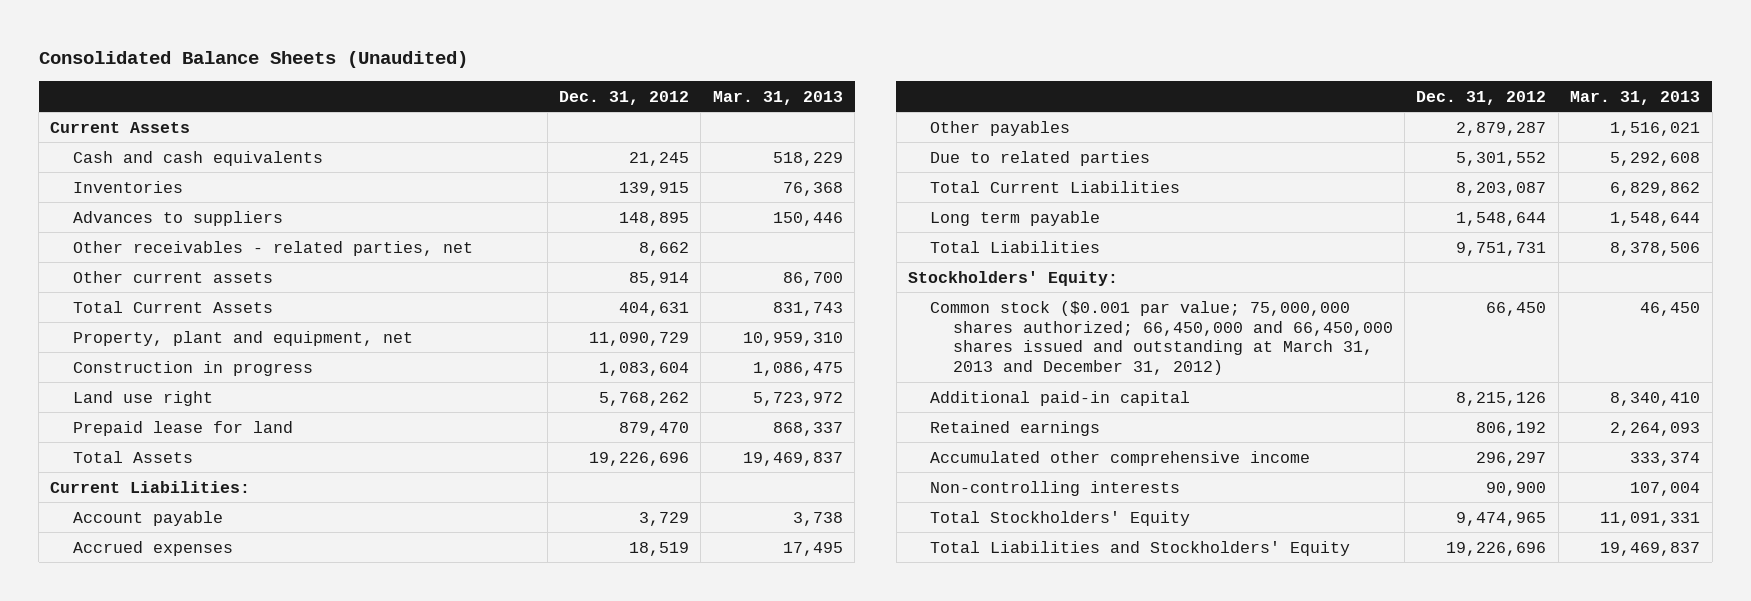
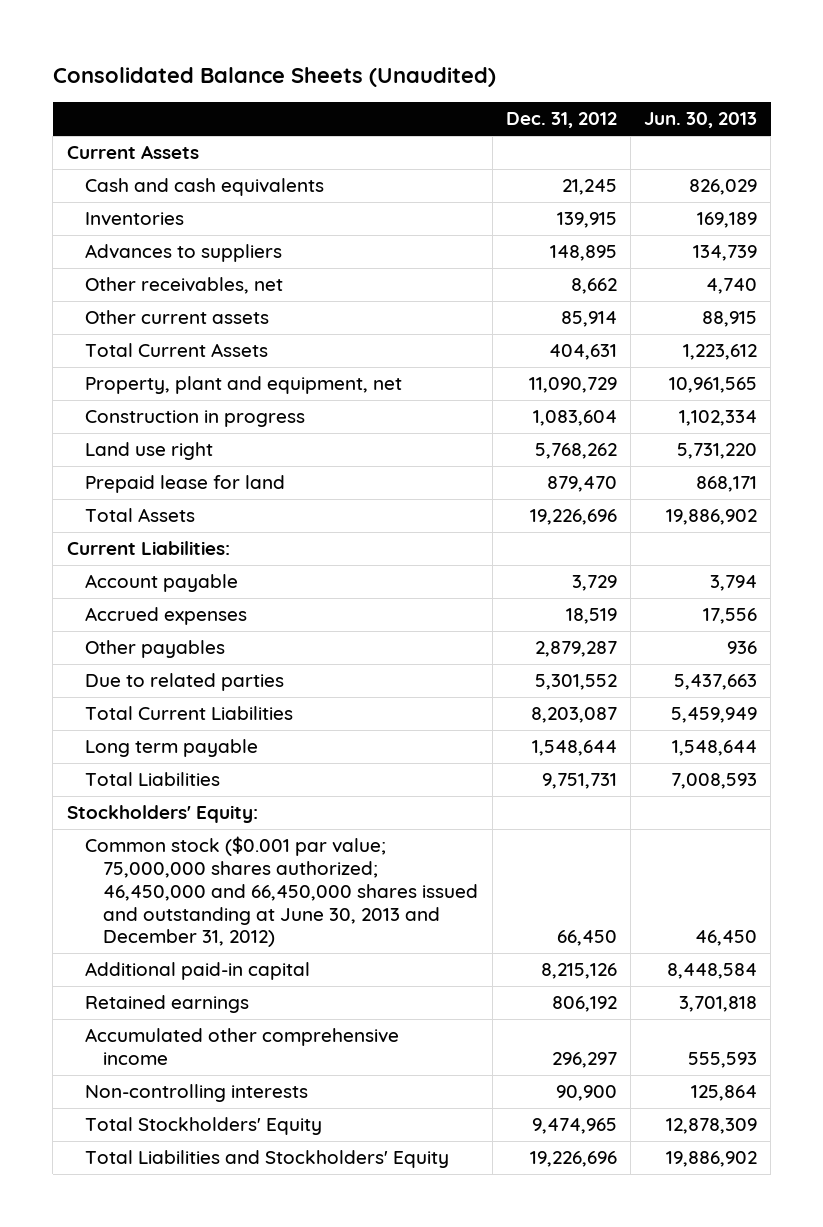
[712,90,843,105] Mar. 31, 2013 -> none
none -> [643,112,757,129] Jun. 30, 2013
[72,240,473,256] Other receivables - related parties, net -> [84,277,283,295] Other receivables, net
[930,300,1393,376] Common stock ($0.001 par value; 75,000,000 shares authorized; 66,450,000 and 66,450,000 shares issued and outstanding at March 31, 2013 and December 31, 2012) -> [84,836,479,948] Common stock ($0.001 par value; 75,000,000 shares authorized; 46,450,000 and 66,450,000 shares issued and outstanding at June 30, 2013 and December 31, 2012)

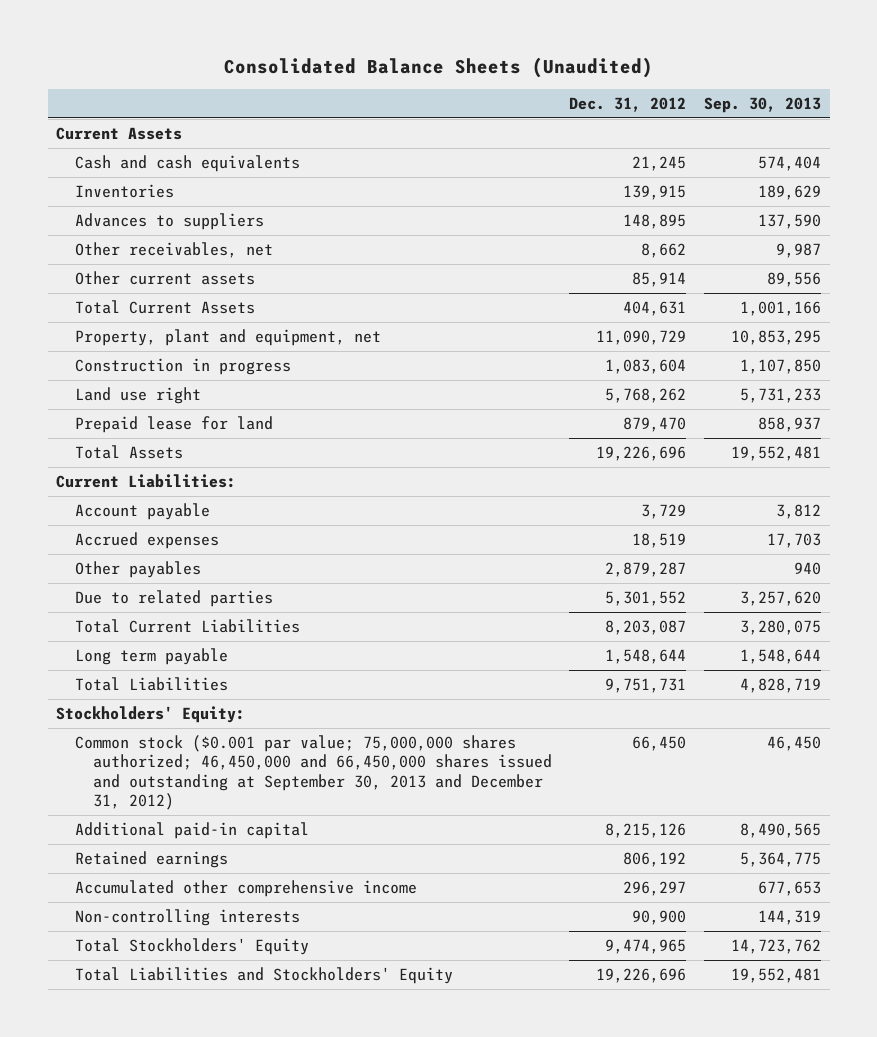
[643,112,757,129] Jun. 30, 2013 -> none
none -> [703,96,821,113] Sep. 30, 2013
[84,836,479,948] Common stock ($0.001 par value; 75,000,000 shares authorized; 46,450,000 and 66,450,000 shares issued and outstanding at June 30, 2013 and December 31, 2012) -> [74,735,553,810] Common stock ($0.001 par value; 75,000,000 shares authorized; 46,450,000 and 66,450,000 shares issued and outstanding at September 30, 2013 and December 31, 2012)

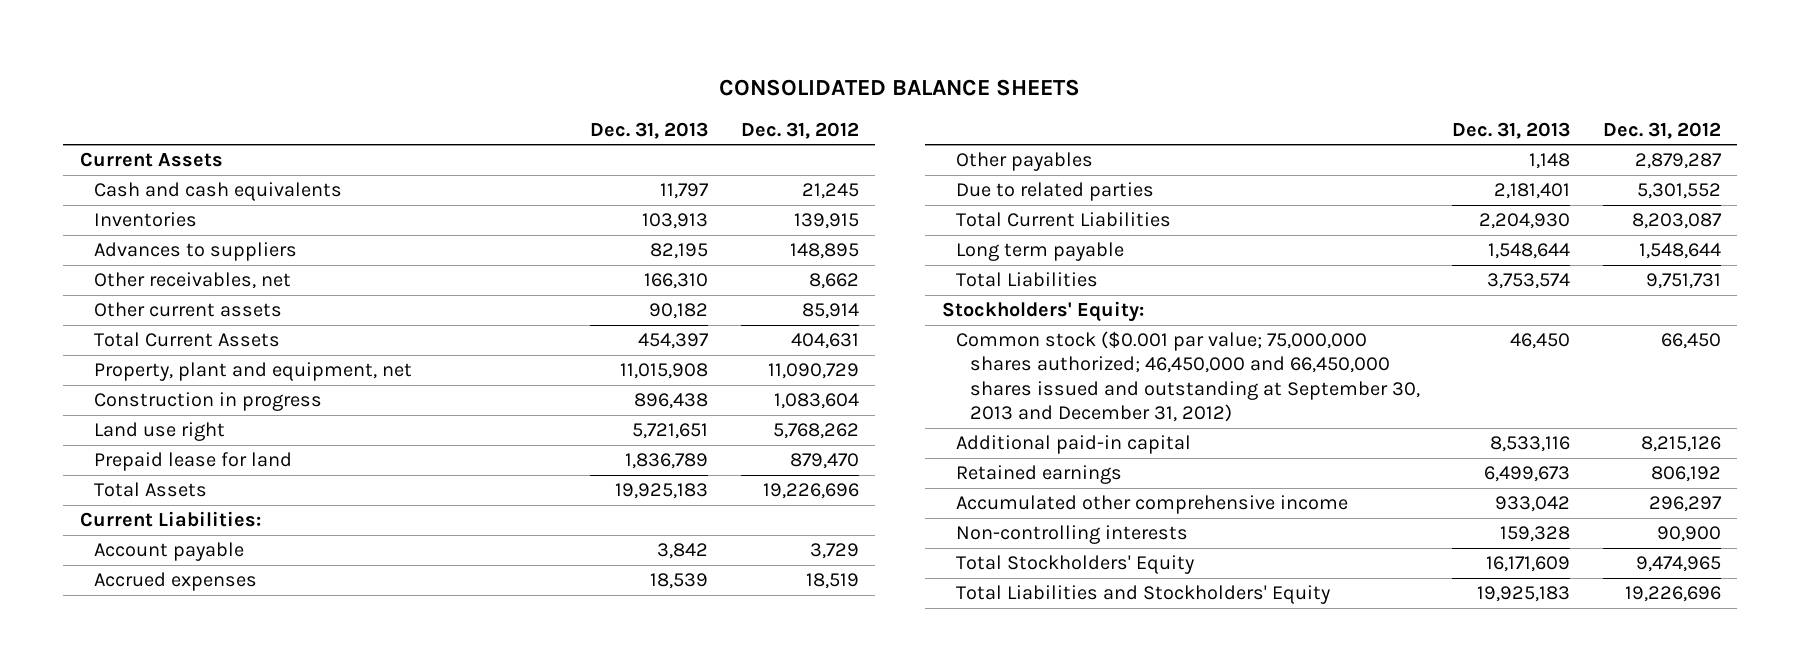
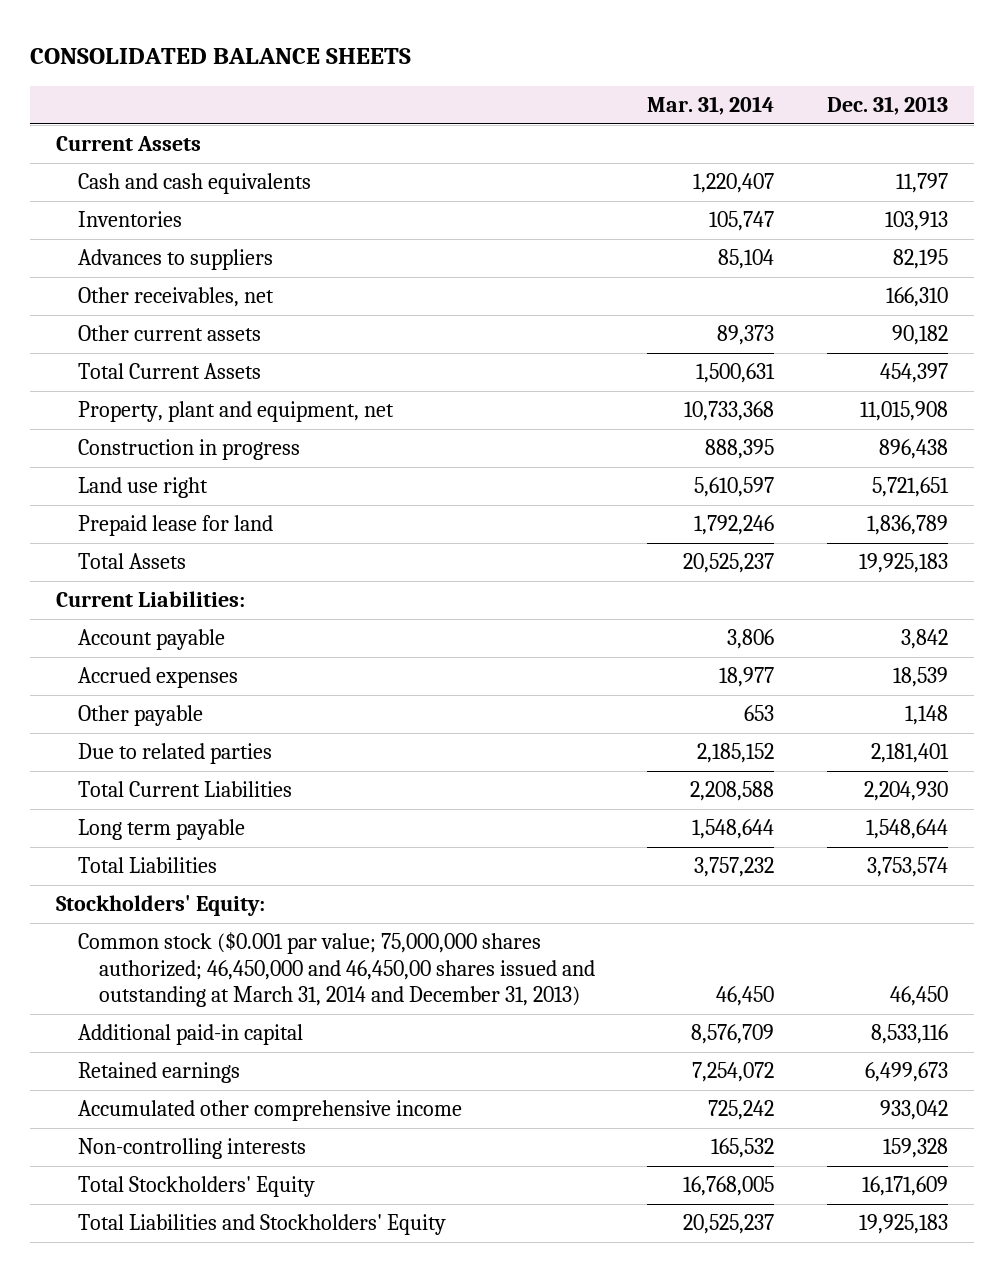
[740,121,859,139] Dec. 31, 2012 -> none
none -> [647,96,775,116] Mar. 31, 2014
[955,152,1093,172] Other payables -> [77,705,203,727] Other payable
[955,331,1420,423] Common stock ($0.001 par value; 75,000,000 shares authorized; 46,450,000 and 66,450,000 shares issued and outstanding at September 30, 2013 and December 31, 2012) -> [77,932,595,1008] Common stock ($0.001 par value; 75,000,000 shares authorized; 46,450,000 and 46,450,00 shares issued and outstanding at March 31, 2014 and December 31, 2013)

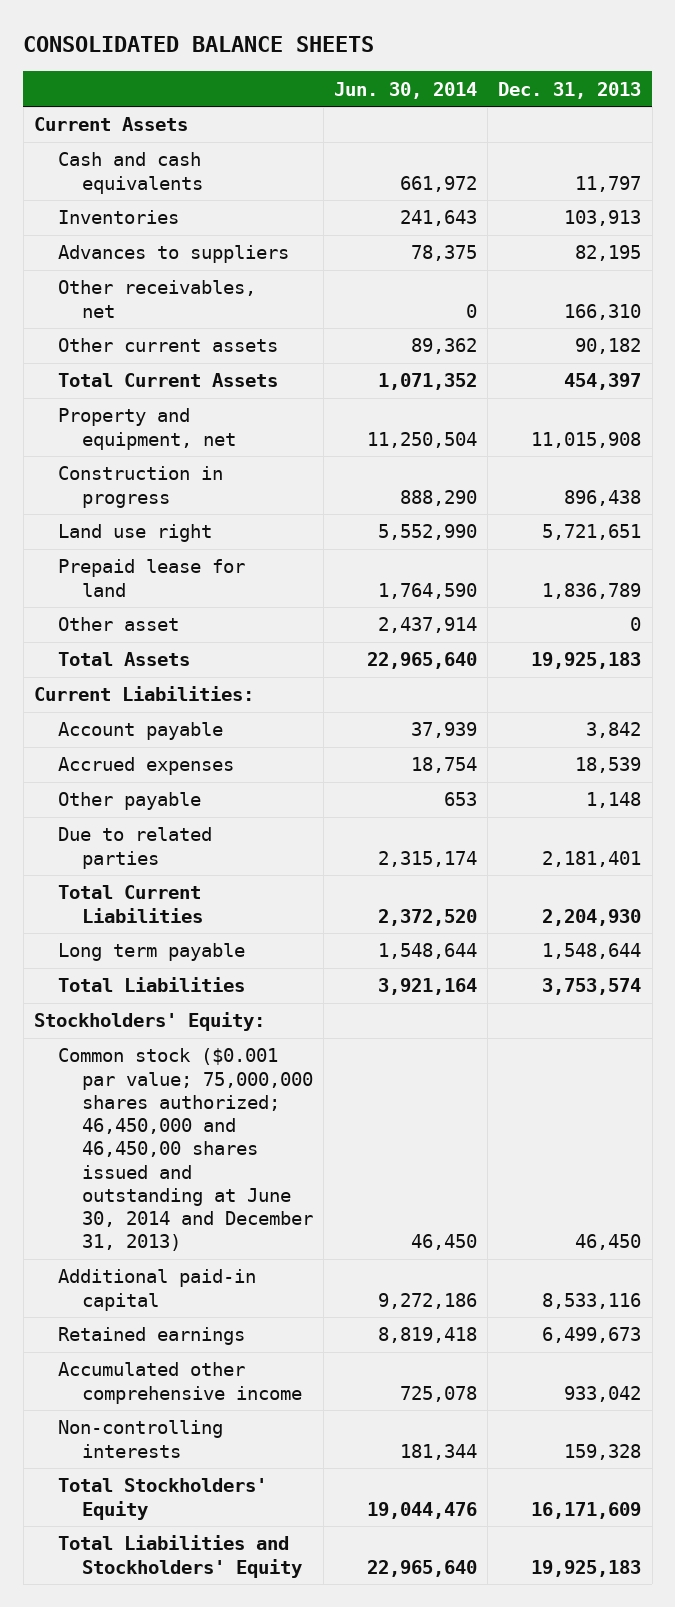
[647,96,775,116] Mar. 31, 2014 -> none
none -> [334,81,478,99] Jun. 30, 2014
[77,401,394,423] Property, plant and equipment, net -> [57,408,236,450] Property and equipment, net
none -> [57,617,179,632] Other asset
[77,932,595,1008] Common stock ($0.001 par value; 75,000,000 shares authorized; 46,450,000 and 46,450,00 shares issued and outstanding at March 31, 2014 and December 31, 2013) -> [57,1048,313,1252] Common stock ($0.001 par value; 75,000,000 shares authorized; 46,450,000 and 46,450,00 shares issued and outstanding at June 30, 2014 and December 31, 2013)

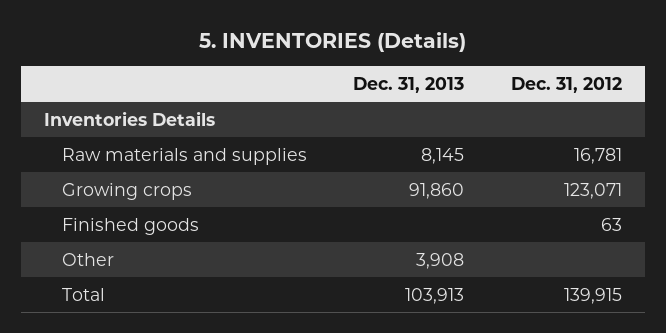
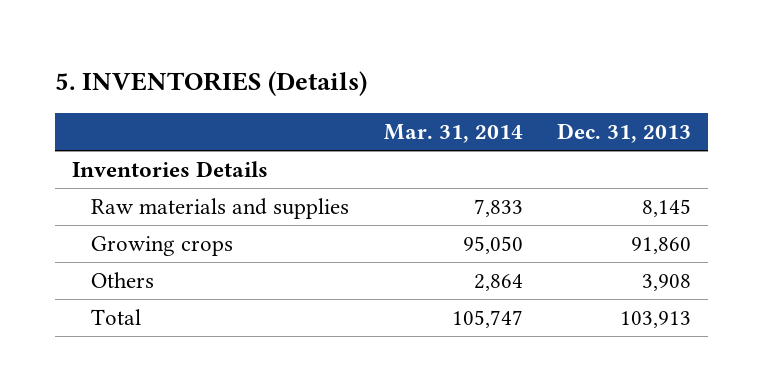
[510,76,622,93] Dec. 31, 2012 -> none
none -> [383,124,523,144] Mar. 31, 2014
[61,217,199,235] Finished goods -> none
[61,252,114,266] Other -> [90,272,154,289] Others

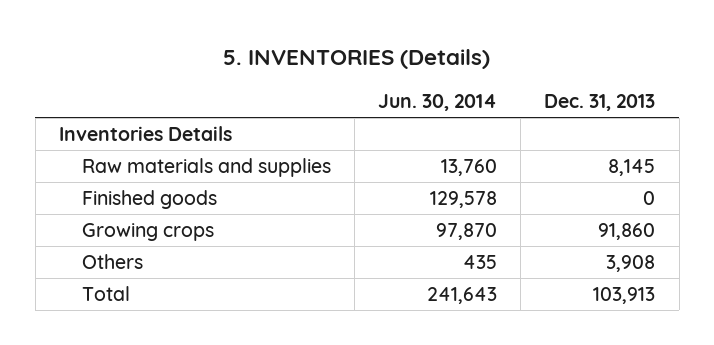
[383,124,523,144] Mar. 31, 2014 -> none
none -> [378,93,498,111] Jun. 30, 2014
none -> [81,189,217,209] Finished goods

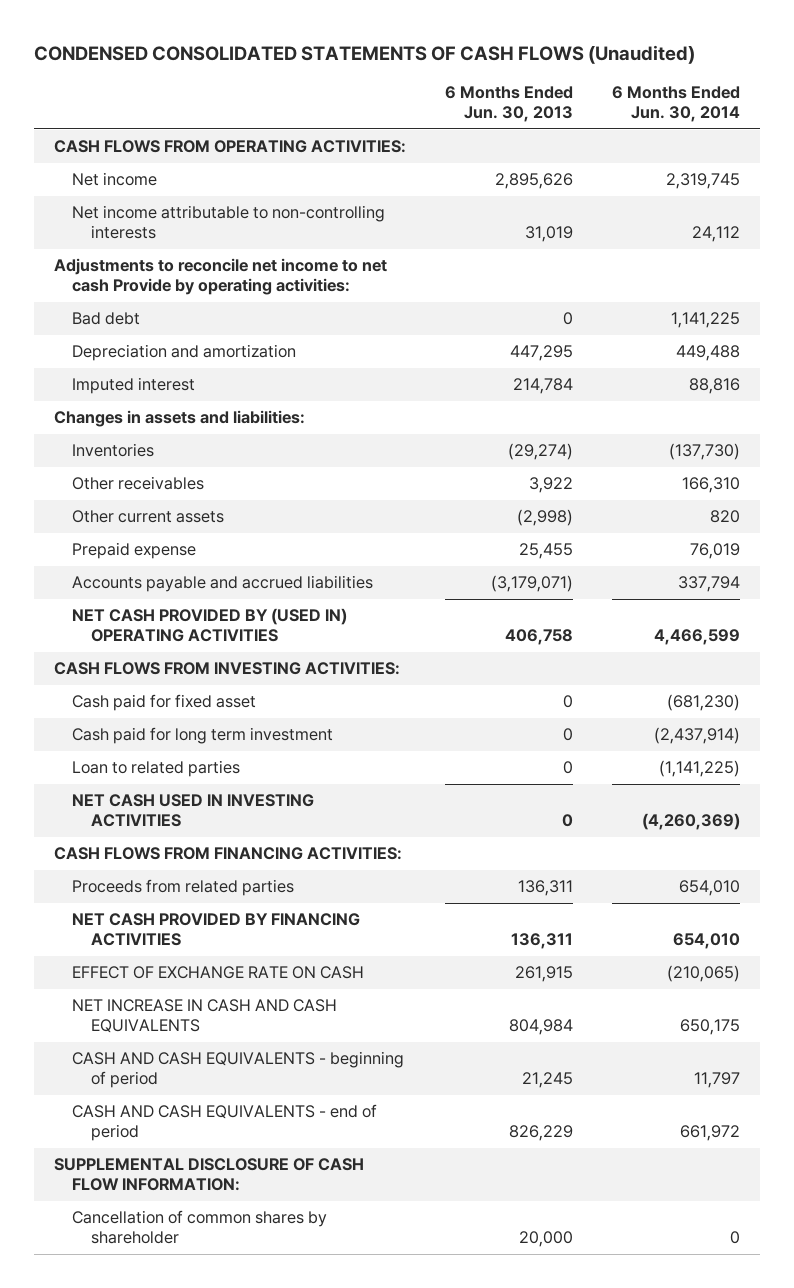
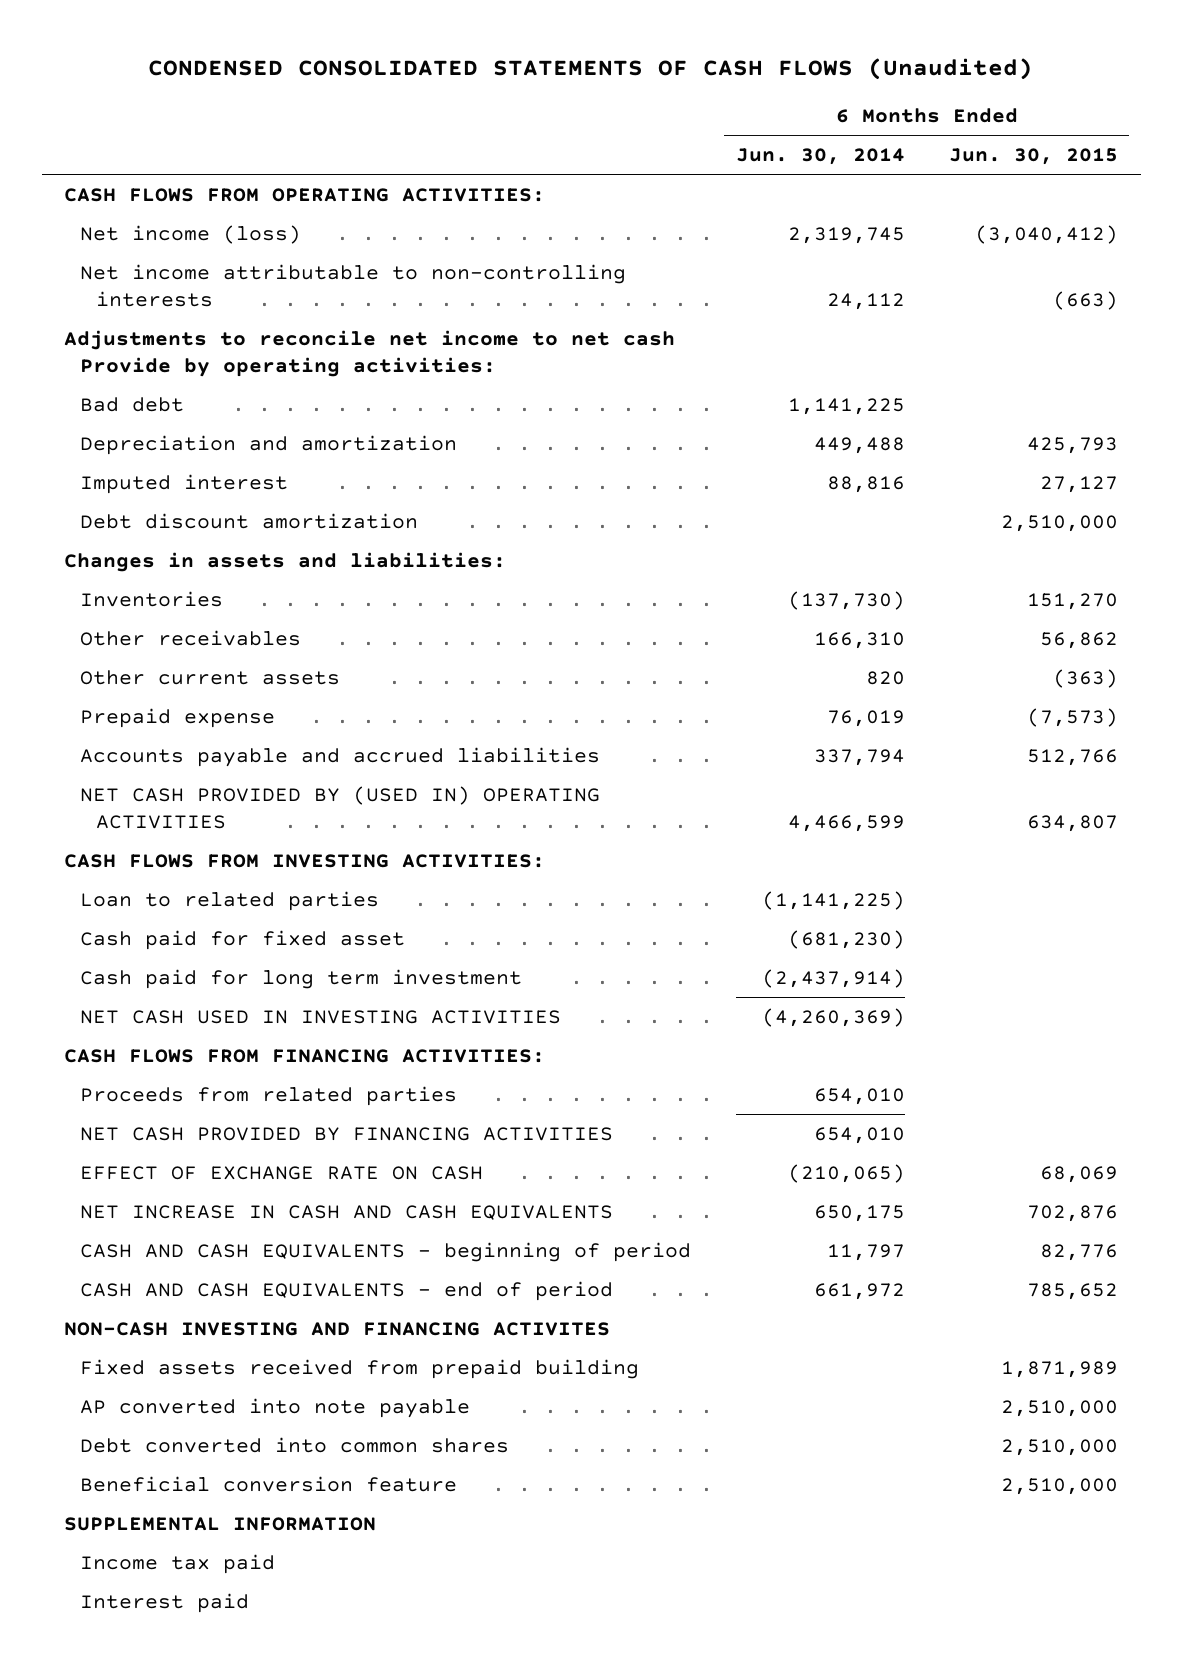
[444,86,573,123] 6 Months Ended Jun. 30, 2013 -> none
none -> [949,148,1119,166] Jun. 30, 2015
[72,172,158,187] Net income -> [79,224,301,244] Net income (loss)
none -> [79,512,418,529] Debt discount amortization
[72,760,241,778] Loan to related parties -> [79,890,379,911] Loan to related parties
[72,1210,328,1245] Cancellation of common shares by shareholder -> none
none -> [63,1321,610,1336] NON-CASH INVESTING AND FINANCING ACTIVITES
none -> [79,1358,639,1379] Fixed assets received from prepaid building
none -> [79,1397,470,1418] AP converted into note payable
none -> [79,1436,509,1453] Debt converted into common shares
none -> [79,1475,457,1492] Beneficial conversion feature
[53,1158,364,1192] SUPPLEMENTAL DISCLOSURE OF CASH FLOW INFORMATION: -> [63,1516,376,1531] SUPPLEMENTAL INFORMATION
none -> [79,1553,275,1574] Income tax paid
none -> [79,1592,249,1613] Interest paid

